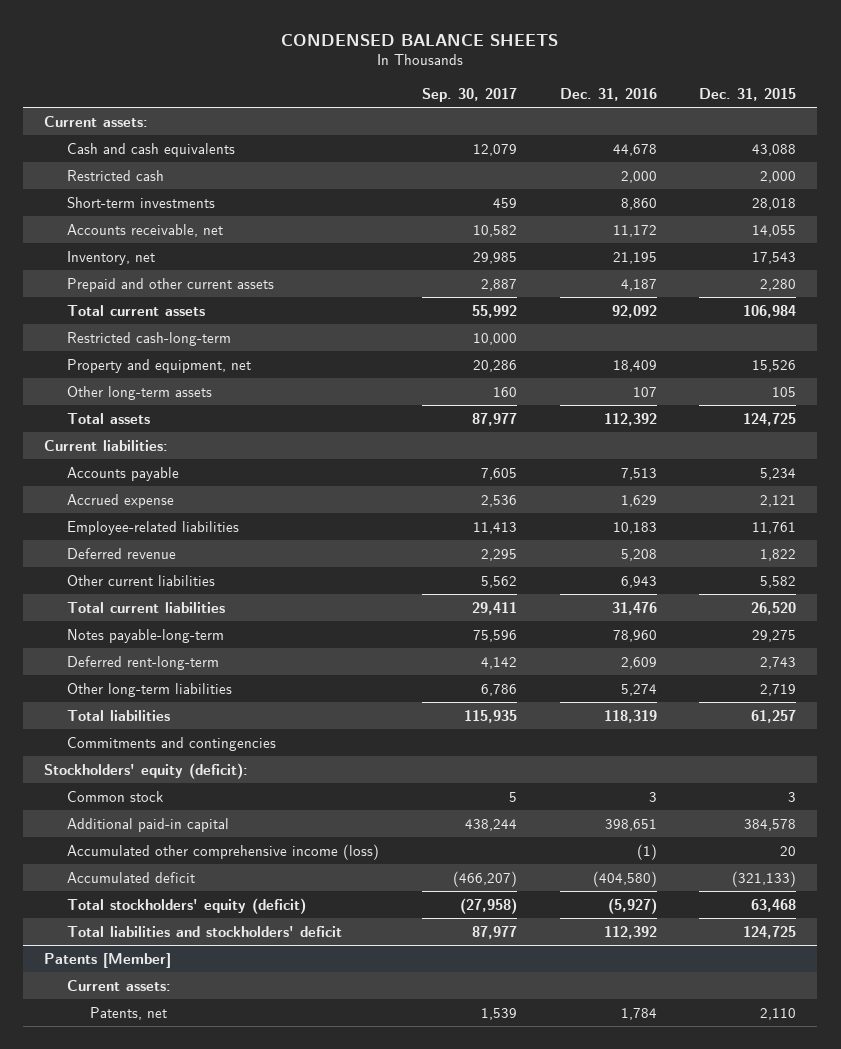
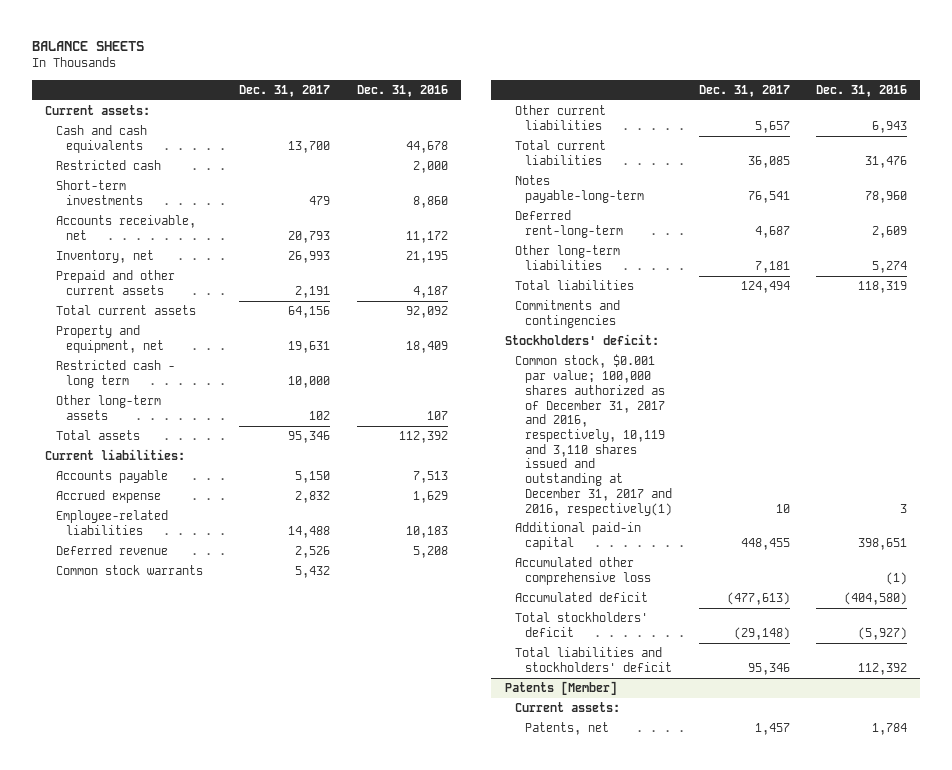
[281,33,559,46] CONDENSED BALANCE SHEETS -> [32,40,145,51] BALANCE SHEETS
[422,87,518,102] Sep. 30, 2017 -> none
[699,87,797,101] Dec. 31, 2015 -> none
none -> [239,84,331,97] Dec. 31, 2017
[67,331,232,346] Restricted cash-long-term -> none
none -> [55,360,175,389] Restricted cash - long term
none -> [55,565,203,576] Common stock warrants
[44,762,249,779] Stockholders' equity (deficit): -> [504,334,659,346] Stockholders' deficit:
[67,790,165,802] Common stock -> [514,354,673,516] Common stock, $0.001 par value; 100,000 shares authorized as of December 31, 2017 and 2016, respectively, 10,119 and 3,110 shares issued and outstanding at December 31, 2017 and 2016, respectively(1)
[67,843,380,860] Accumulated other comprehensive income (loss) -> [514,557,652,586] Accumulated other comprehensive loss
[67,897,307,914] Total stockholders' equity (deficit) -> [514,612,648,638] Total stockholders' deficit

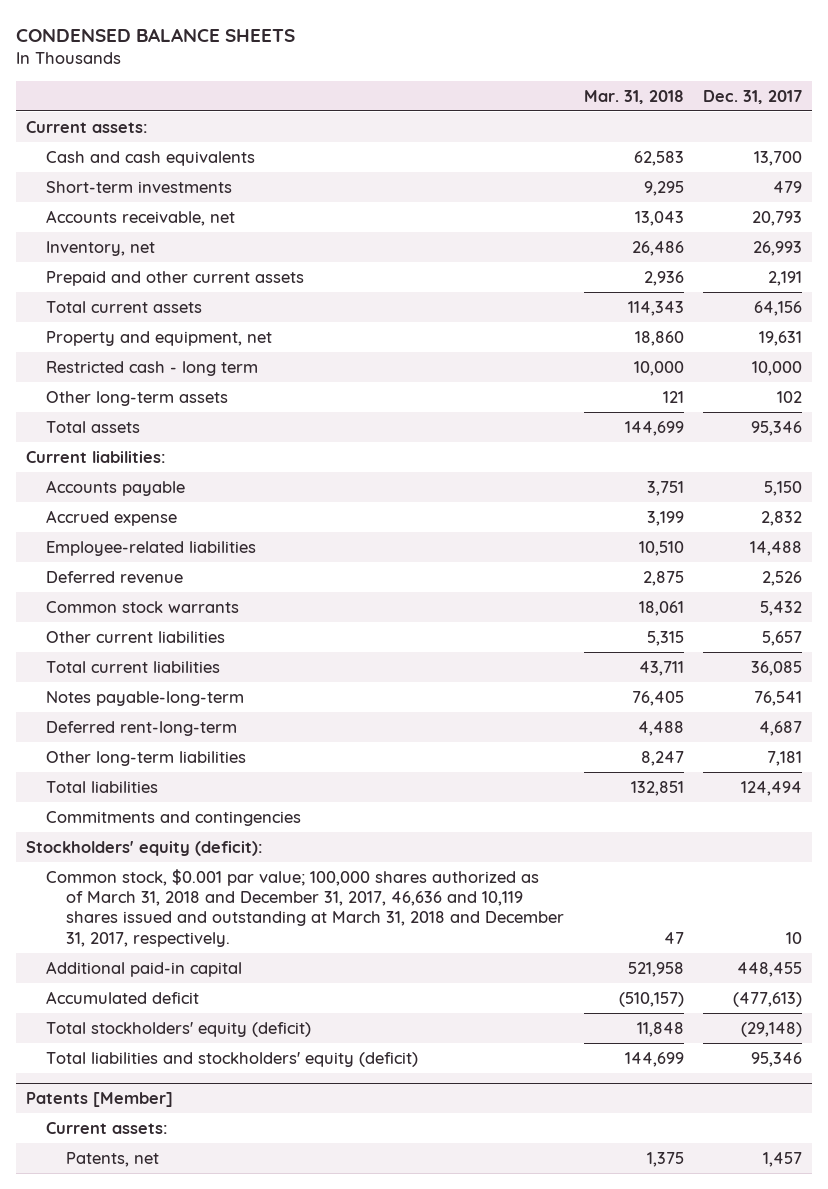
[32,40,145,51] BALANCE SHEETS -> [16,27,296,42] CONDENSED BALANCE SHEETS
[356,84,448,97] Dec. 31, 2016 -> none
none -> [583,89,684,104] Mar. 31, 2018
[55,160,161,171] Restricted cash -> none
[504,334,659,346] Stockholders' deficit: -> [25,840,263,856] Stockholders' equity (deficit):
[514,354,673,516] Common stock, $0.001 par value; 100,000 shares authorized as of December 31, 2017 and 2016, respectively, 10,119 and 3,110 shares issued and outstanding at December 31, 2017 and 2016, respectively(1) -> [46,868,565,947] Common stock, $0.001 par value; 100,000 shares authorized as of March 31, 2018 and December 31, 2017, 46,636 and 10,119 shares issued and outstanding at March 31, 2018 and December 31, 2017, respectively.
[514,557,652,586] Accumulated other comprehensive loss -> none
[514,612,648,638] Total stockholders' deficit -> [46,1021,312,1037] Total stockholders' equity (deficit)
[514,647,673,673] Total liabilities and stockholders' deficit -> [46,1051,419,1067] Total liabilities and stockholders' equity (deficit)

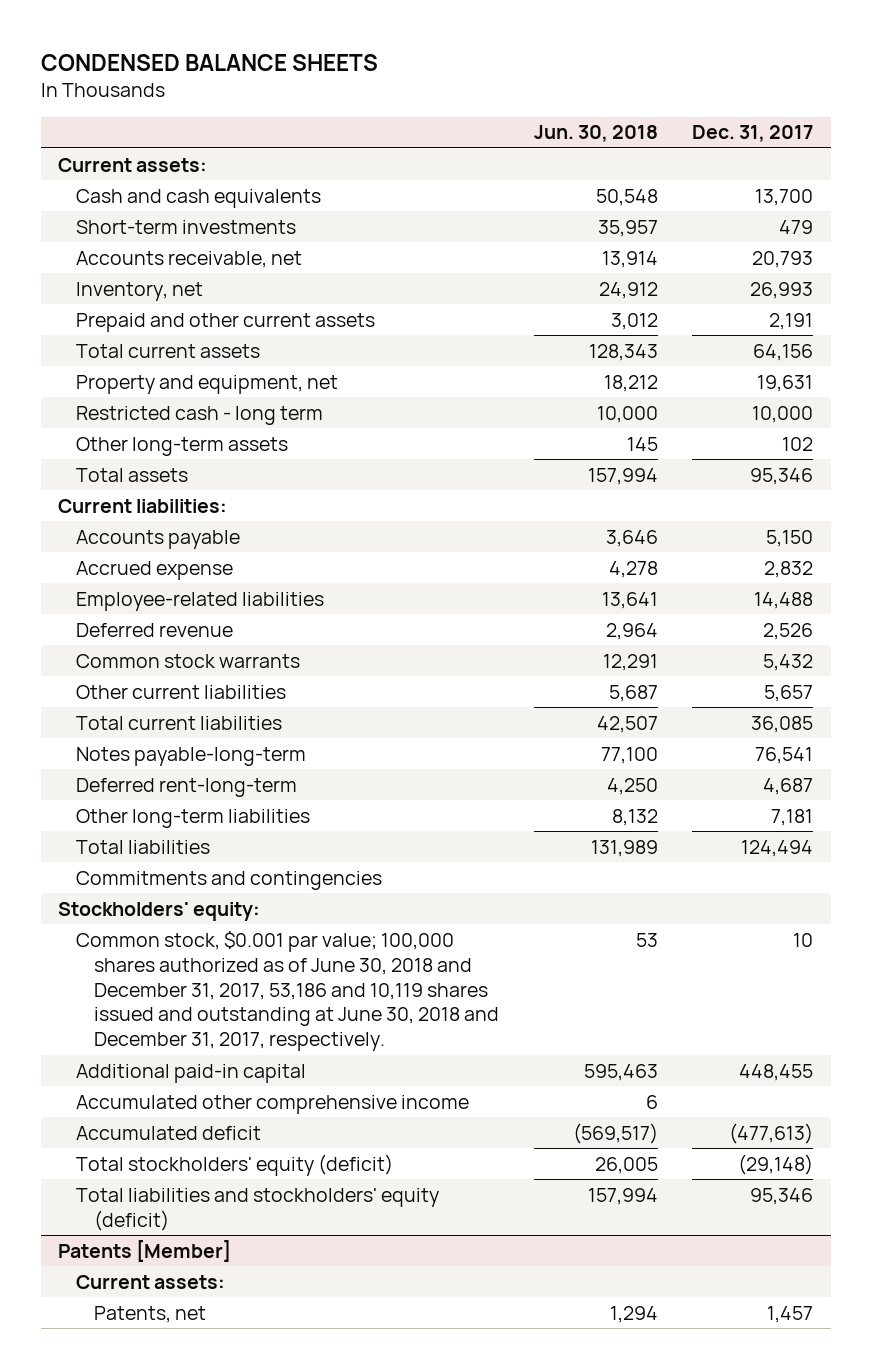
[583,89,684,104] Mar. 31, 2018 -> none
none -> [533,125,658,143] Jun. 30, 2018
[25,840,263,856] Stockholders' equity (deficit): -> [57,901,260,921] Stockholders' equity:
[46,868,565,947] Common stock, $0.001 par value; 100,000 shares authorized as of March 31, 2018 and December 31, 2017, 46,636 and 10,119 shares issued and outstanding at March 31, 2018 and December 31, 2017, respectively. -> [75,930,500,1052] Common stock, $0.001 par value; 100,000 shares authorized as of June 30, 2018 and December 31, 2017, 53,186 and 10,119 shares issued and outstanding at June 30, 2018 and December 31, 2017, respectively.
none -> [75,1094,469,1114] Accumulated other comprehensive income

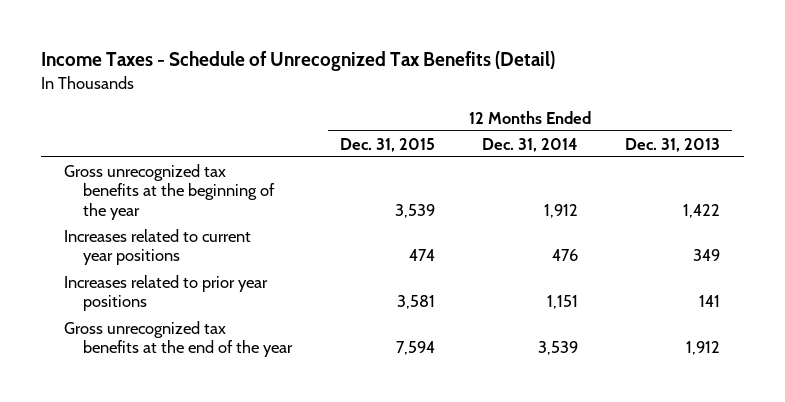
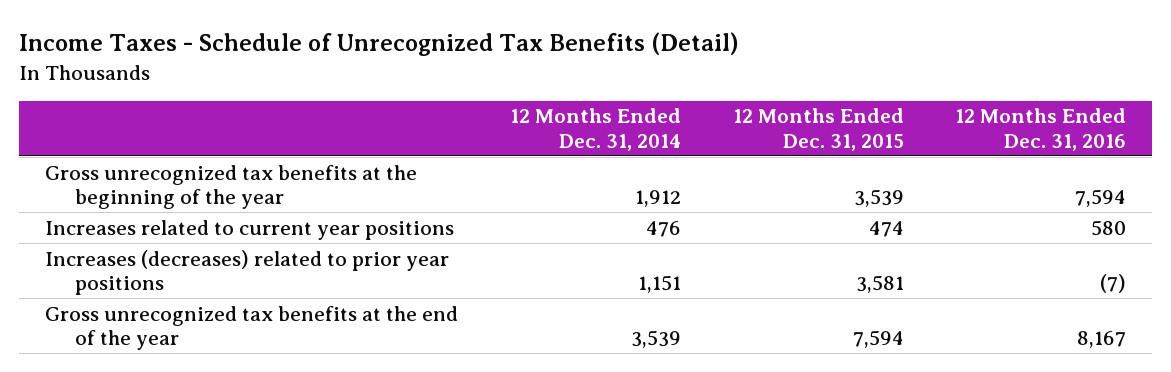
[625,137,721,152] Dec. 31, 2013 -> none
none -> [955,108,1127,151] 12 Months Ended Dec. 31, 2016
[64,274,269,312] Increases related to prior year positions -> [44,249,449,295] Increases (decreases) related to prior year positions

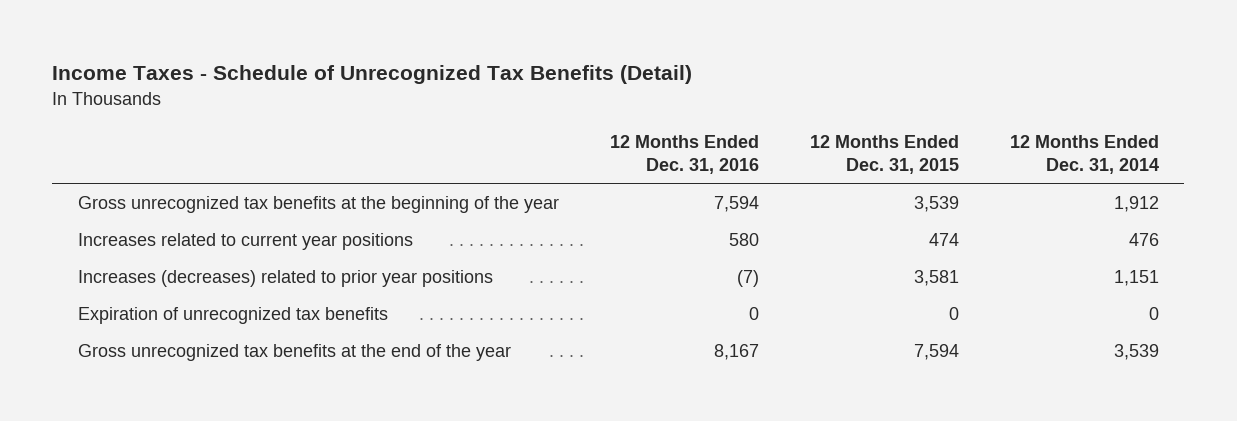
none -> [77,306,388,324] Expiration of unrecognized tax benefits

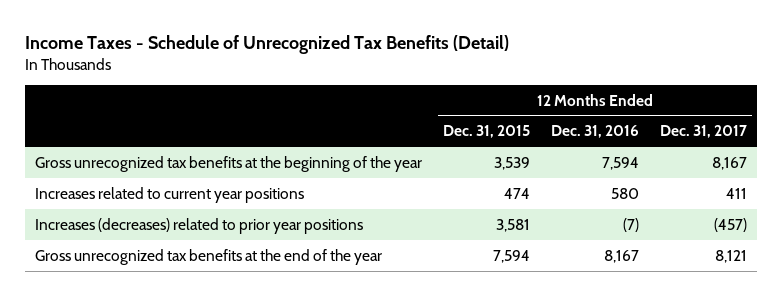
[1009,134,1159,174] 12 Months Ended Dec. 31, 2014 -> none
none -> [659,125,747,139] Dec. 31, 2017
[77,306,388,324] Expiration of unrecognized tax benefits -> none

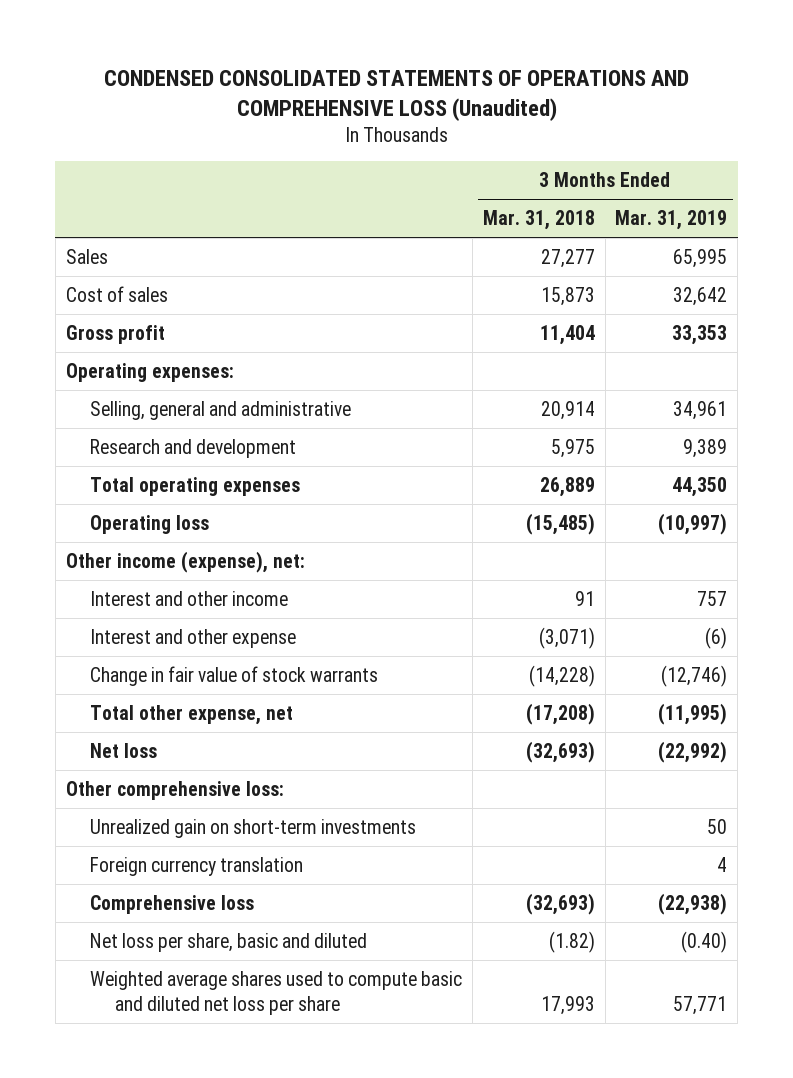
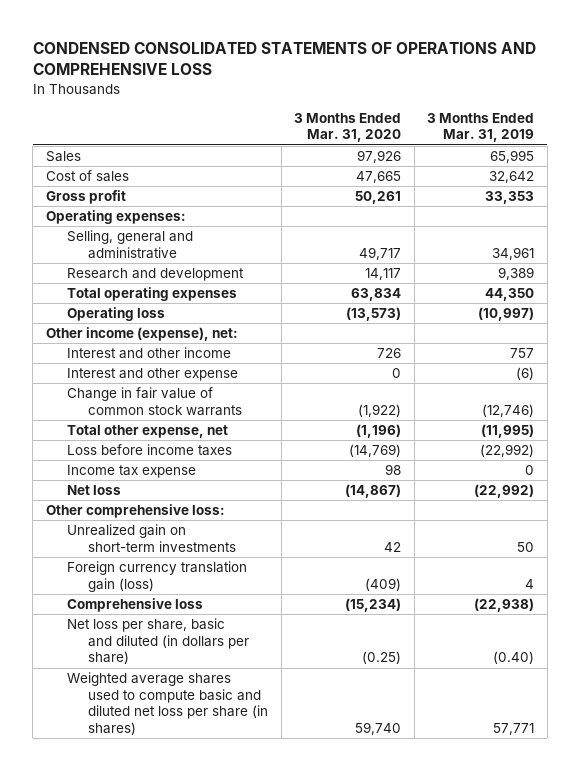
[103,69,689,121] CONDENSED CONSOLIDATED STATEMENTS OF OPERATIONS AND COMPREHENSIVE LOSS (Unaudited) -> [32,42,536,76] CONDENSED CONSOLIDATED STATEMENTS OF OPERATIONS AND COMPREHENSIVE LOSS
[482,210,595,231] Mar. 31, 2018 -> none
none -> [294,112,402,143] 3 Months Ended Mar. 31, 2020
[90,665,379,686] Change in fair value of stock warrants -> [67,387,243,416] Change in fair value of common stock warrants
none -> [67,444,233,457] Loss before income taxes
none -> [67,465,197,479] Income tax expense
[90,856,304,876] Foreign currency translation -> [67,561,248,592] Foreign currency translation gain (loss)
[90,932,368,952] Net loss per share, basic and diluted -> [67,618,250,665] Net loss per share, basic and diluted (in dollars per share)
[90,970,463,1015] Weighted average shares used to compute basic and diluted net loss per share -> [67,672,269,736] Weighted average shares used to compute basic and diluted net loss per share (in shares)

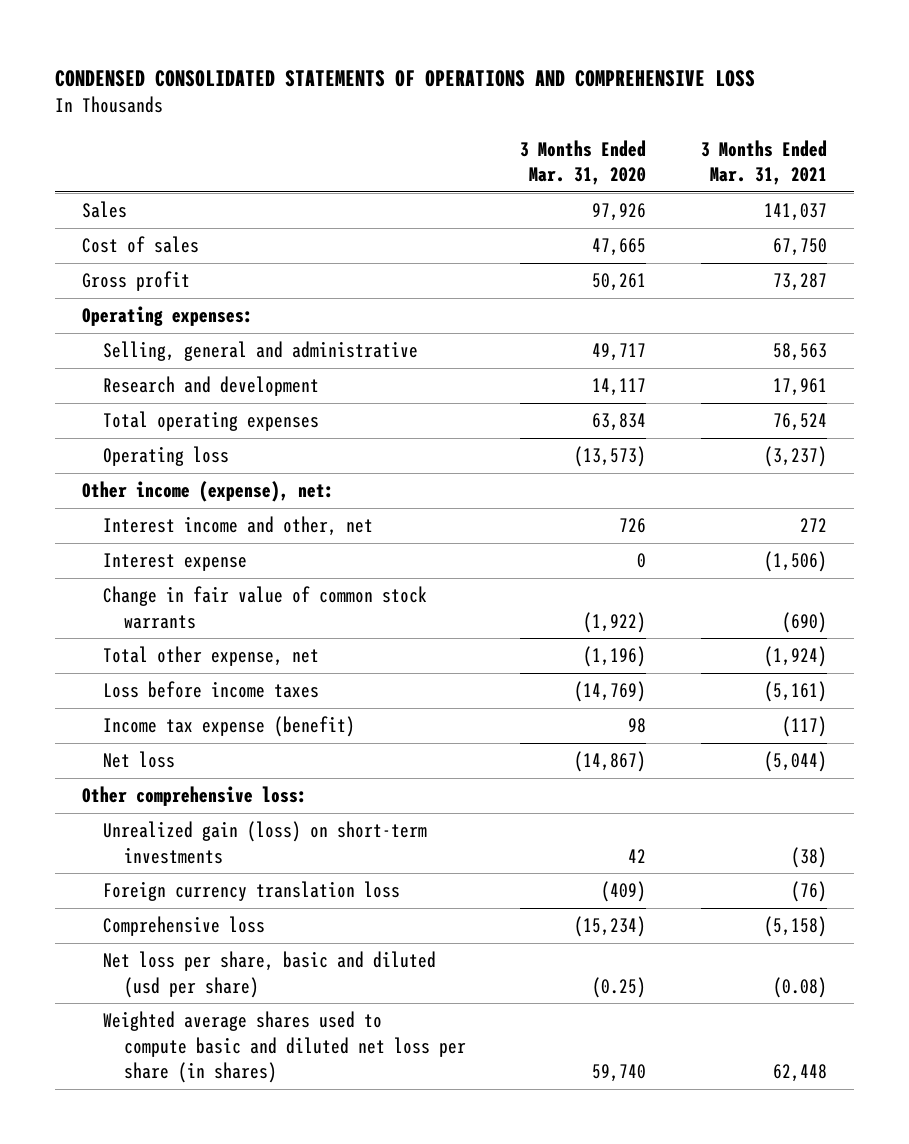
[427,112,535,143] 3 Months Ended Mar. 31, 2019 -> none
none -> [700,139,827,186] 3 Months Ended Mar. 31, 2021
[67,347,232,360] Interest and other income -> [103,516,374,537] Interest income and other, net
[67,368,239,382] Interest and other expense -> [103,553,248,572] Interest expense
[67,465,197,479] Income tax expense -> [103,716,356,738] Income tax expense (benefit)
[67,524,237,552] Unrealized gain on short-term investments -> [103,821,428,864] Unrealized gain (loss) on short-term investments
[67,561,248,592] Foreign currency translation gain (loss) -> [103,881,401,902] Foreign currency translation loss
[67,618,250,665] Net loss per share, basic and diluted (in dollars per share) -> [103,951,437,998] Net loss per share, basic and diluted (usd per share)

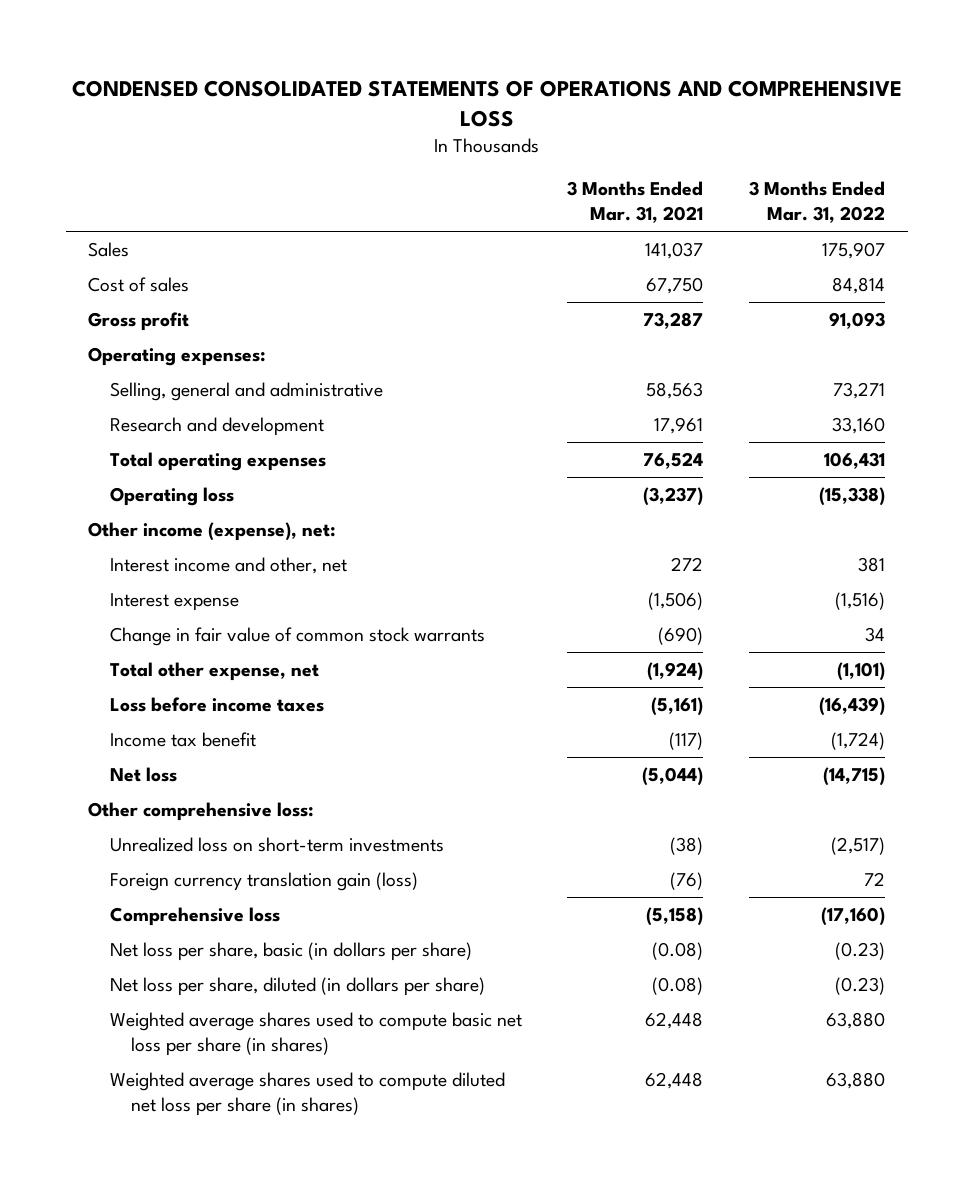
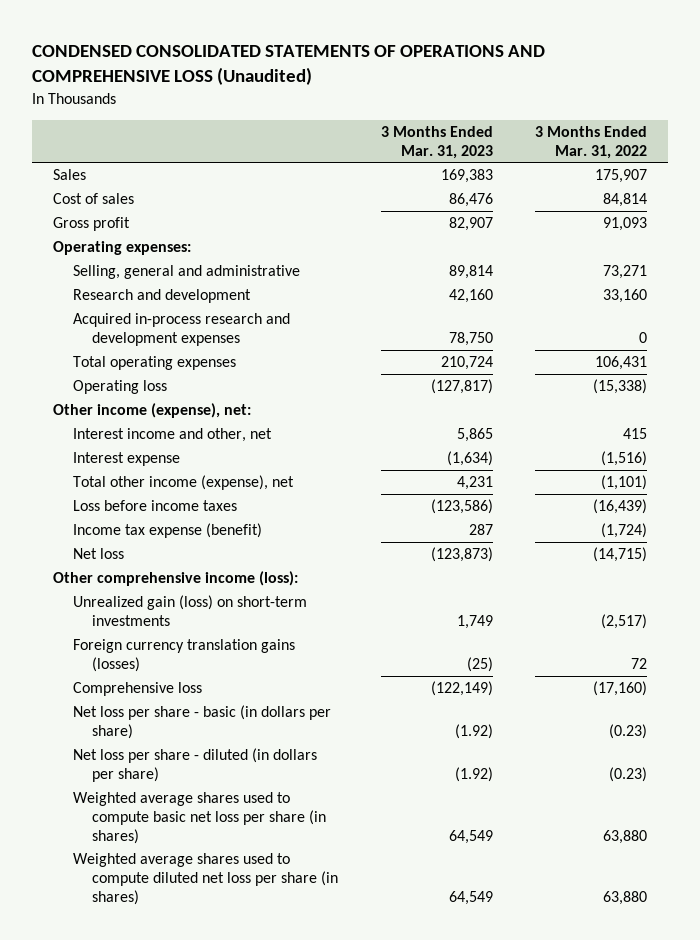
[71,79,902,127] CONDENSED CONSOLIDATED STATEMENTS OF OPERATIONS AND COMPREHENSIVE LOSS -> [31,44,545,85] CONDENSED CONSOLIDATED STATEMENTS OF OPERATIONS AND COMPREHENSIVE LOSS (Unaudited)
[567,181,704,224] 3 Months Ended Mar. 31, 2021 -> none
none -> [380,125,493,159] 3 Months Ended Mar. 31, 2023
none -> [72,313,290,346] Acquired in-process research and development expenses
[858,556,886,572] 381 -> [623,428,648,440] 415
[109,626,485,646] Change in fair value of common stock warrants -> none
[109,661,319,681] Total other expense, net -> [72,475,294,491] Total other income (expense), net
[109,731,256,747] Income tax benefit -> [72,523,262,539] Income tax expense (benefit)
[88,801,315,821] Other comprehensive loss: -> [53,571,299,587] Other comprehensive income (loss):
[109,836,444,852] Unrealized loss on short-term investments -> [72,595,307,626] Unrealized gain (loss) on short-term investments
[109,871,418,891] Foreign currency translation gain (loss) -> [72,639,295,672] Foreign currency translation gains (losses)
[109,941,472,961] Net loss per share, basic (in dollars per share) -> [72,705,331,739] Net loss per share - basic (in dollars per share)
[109,976,485,996] Net loss per share, diluted (in dollars per share) -> [72,748,317,782] Net loss per share - diluted (in dollars per share)

